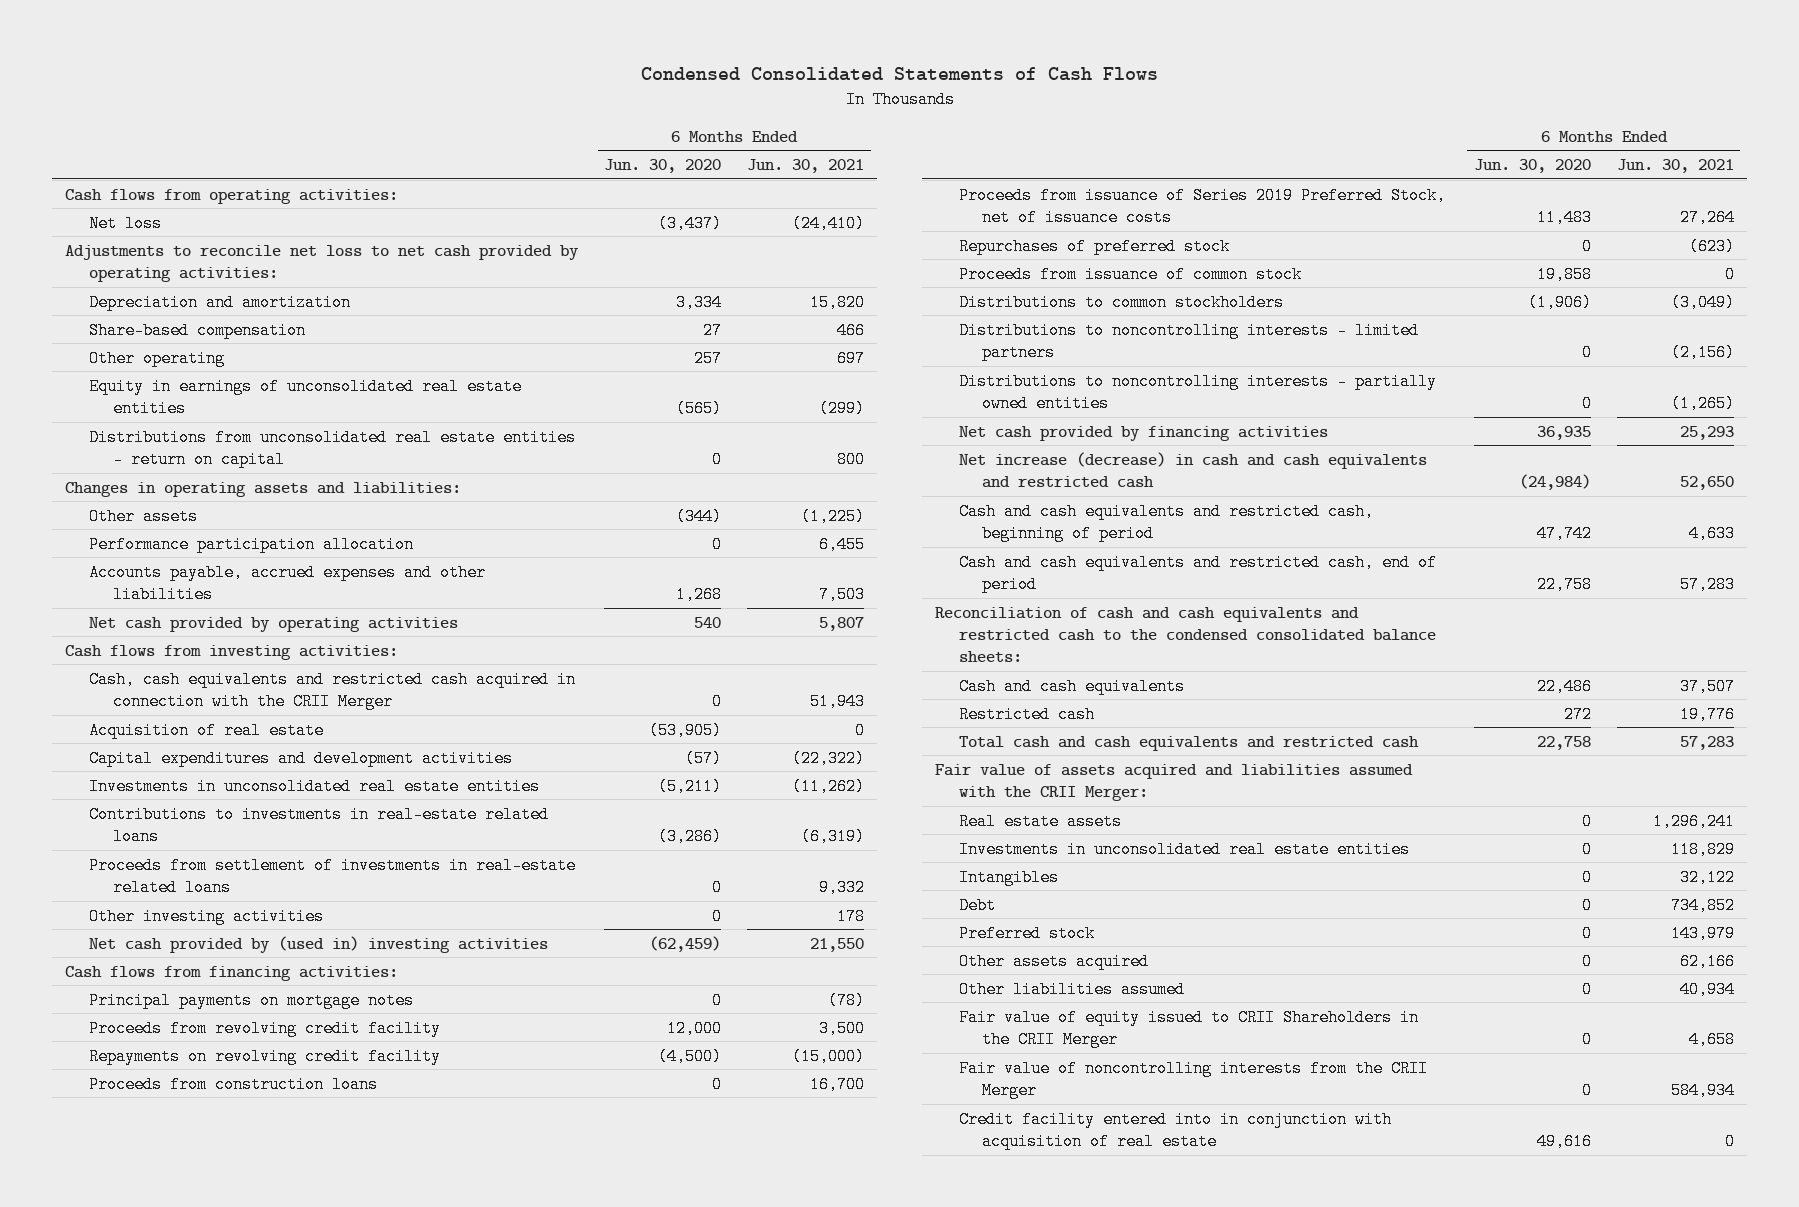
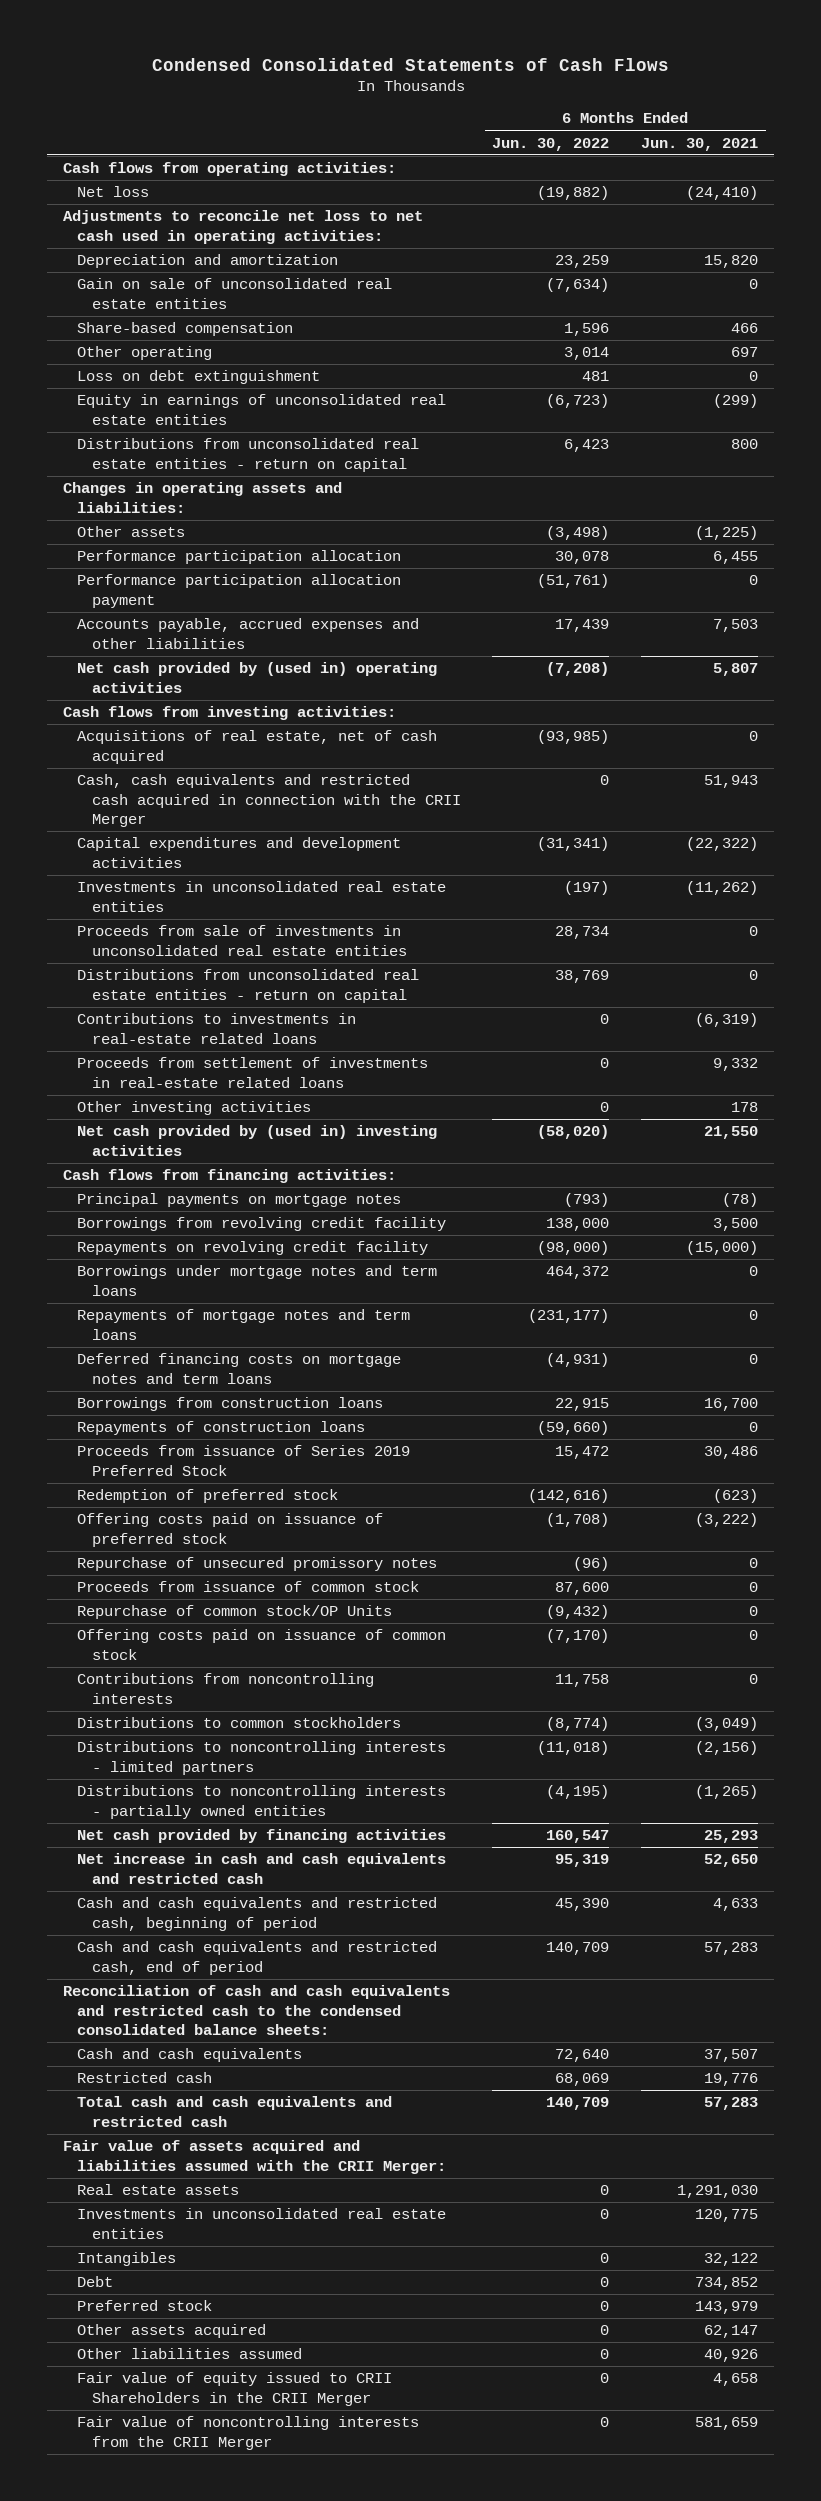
[604,159,722,174] Jun. 30, 2020 -> none
none -> [492,137,610,151] Jun. 30, 2022
[65,244,580,283] Adjustments to reconcile net loss to net cash provided by operating activities: -> [62,210,423,244] Adjustments to reconcile net loss to net cash used in operating activities:
none -> [77,278,393,309] Gain on sale of unconsolidated real estate entities
none -> [77,370,321,385] Loss on debt extinguishment
none -> [77,574,402,608] Performance participation allocation payment
[89,616,459,632] Net cash provided by operating activities -> [77,662,438,693] Net cash provided by (used in) operating activities
none -> [77,730,438,764] Acquisitions of real estate, net of cash acquired
[89,721,325,739] Acquisition of real estate -> none
none -> [77,925,407,956] Proceeds from sale of investments in unconsolidated real estate entities
none -> [77,969,420,1003] Distributions from unconsolidated real estate entities - return on capital
[89,1019,442,1037] Proceeds from revolving credit facility -> [77,1217,447,1232] Borrowings from revolving credit facility
none -> [77,1265,438,1296] Borrowings under mortgage notes and term loans
none -> [77,1309,411,1340] Repayments of mortgage notes and term loans
none -> [77,1353,402,1384] Deferred financing costs on mortgage notes and term loans
[89,1075,379,1093] Proceeds from construction loans -> [77,1397,384,1412] Borrowings from construction loans
none -> [77,1421,366,1436] Repayments of construction loans
[958,186,1446,227] Proceeds from issuance of Series 2019 Preferred Stock, net of issuance costs -> [77,1445,411,1476] Proceeds from issuance of Series 2019 Preferred Stock
[1679,209,1735,227] 27,264 -> [704,1446,759,1460] 30,486
[958,237,1230,255] Repurchases of preferred stock -> [77,1489,339,1504] Redemption of preferred stock
none -> [77,1513,384,1547] Offering costs paid on issuance of preferred stock
none -> [77,1557,438,1572] Repurchase of unsecured promissory notes
none -> [77,1605,393,1620] Repurchase of common stock/OP Units
none -> [77,1629,447,1660] Offering costs paid on issuance of common stock
none -> [77,1673,375,1704] Contributions from noncontrolling interests
[958,451,1427,489] Net increase (decrease) in cash and cash equivalents and restricted cash -> [77,1853,447,1884] Net increase in cash and cash equivalents and restricted cash
[1652,812,1735,830] 1,296,241 -> [677,2185,759,2199] 1,291,030
[1670,840,1735,858] 118,829 -> [695,2209,759,2223] 120,775
[1679,952,1735,970] 62,166 -> [704,2325,759,2339] 62,147
[1679,980,1735,998] 40,934 -> [704,2349,759,2363] 40,926
[958,1110,1392,1151] Credit facility entered into in conjunction with acquisition of real estate -> none
[1670,1082,1735,1100] 584,934 -> [695,2417,759,2431] 581,659

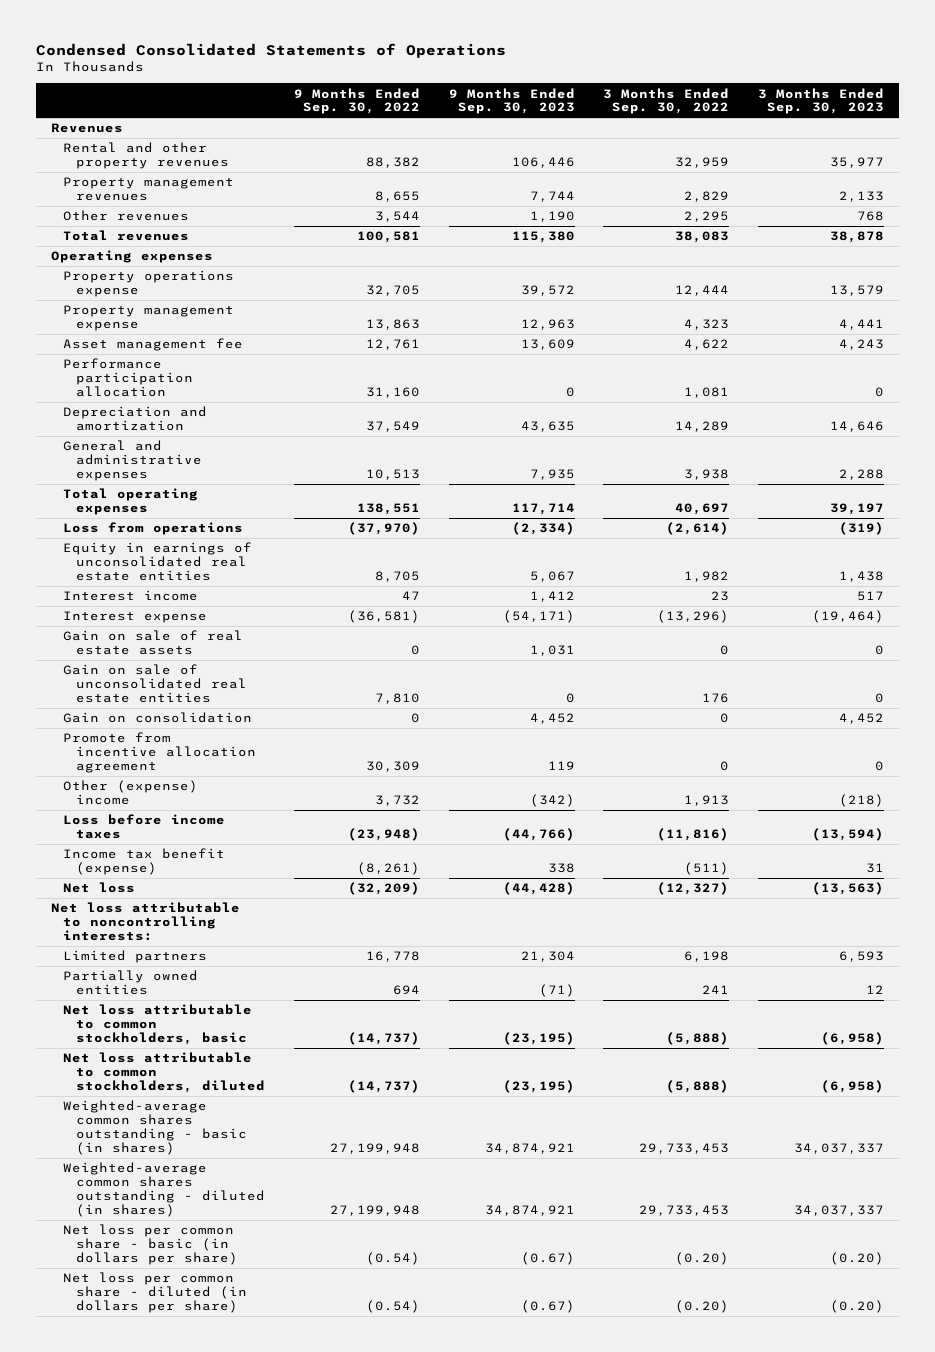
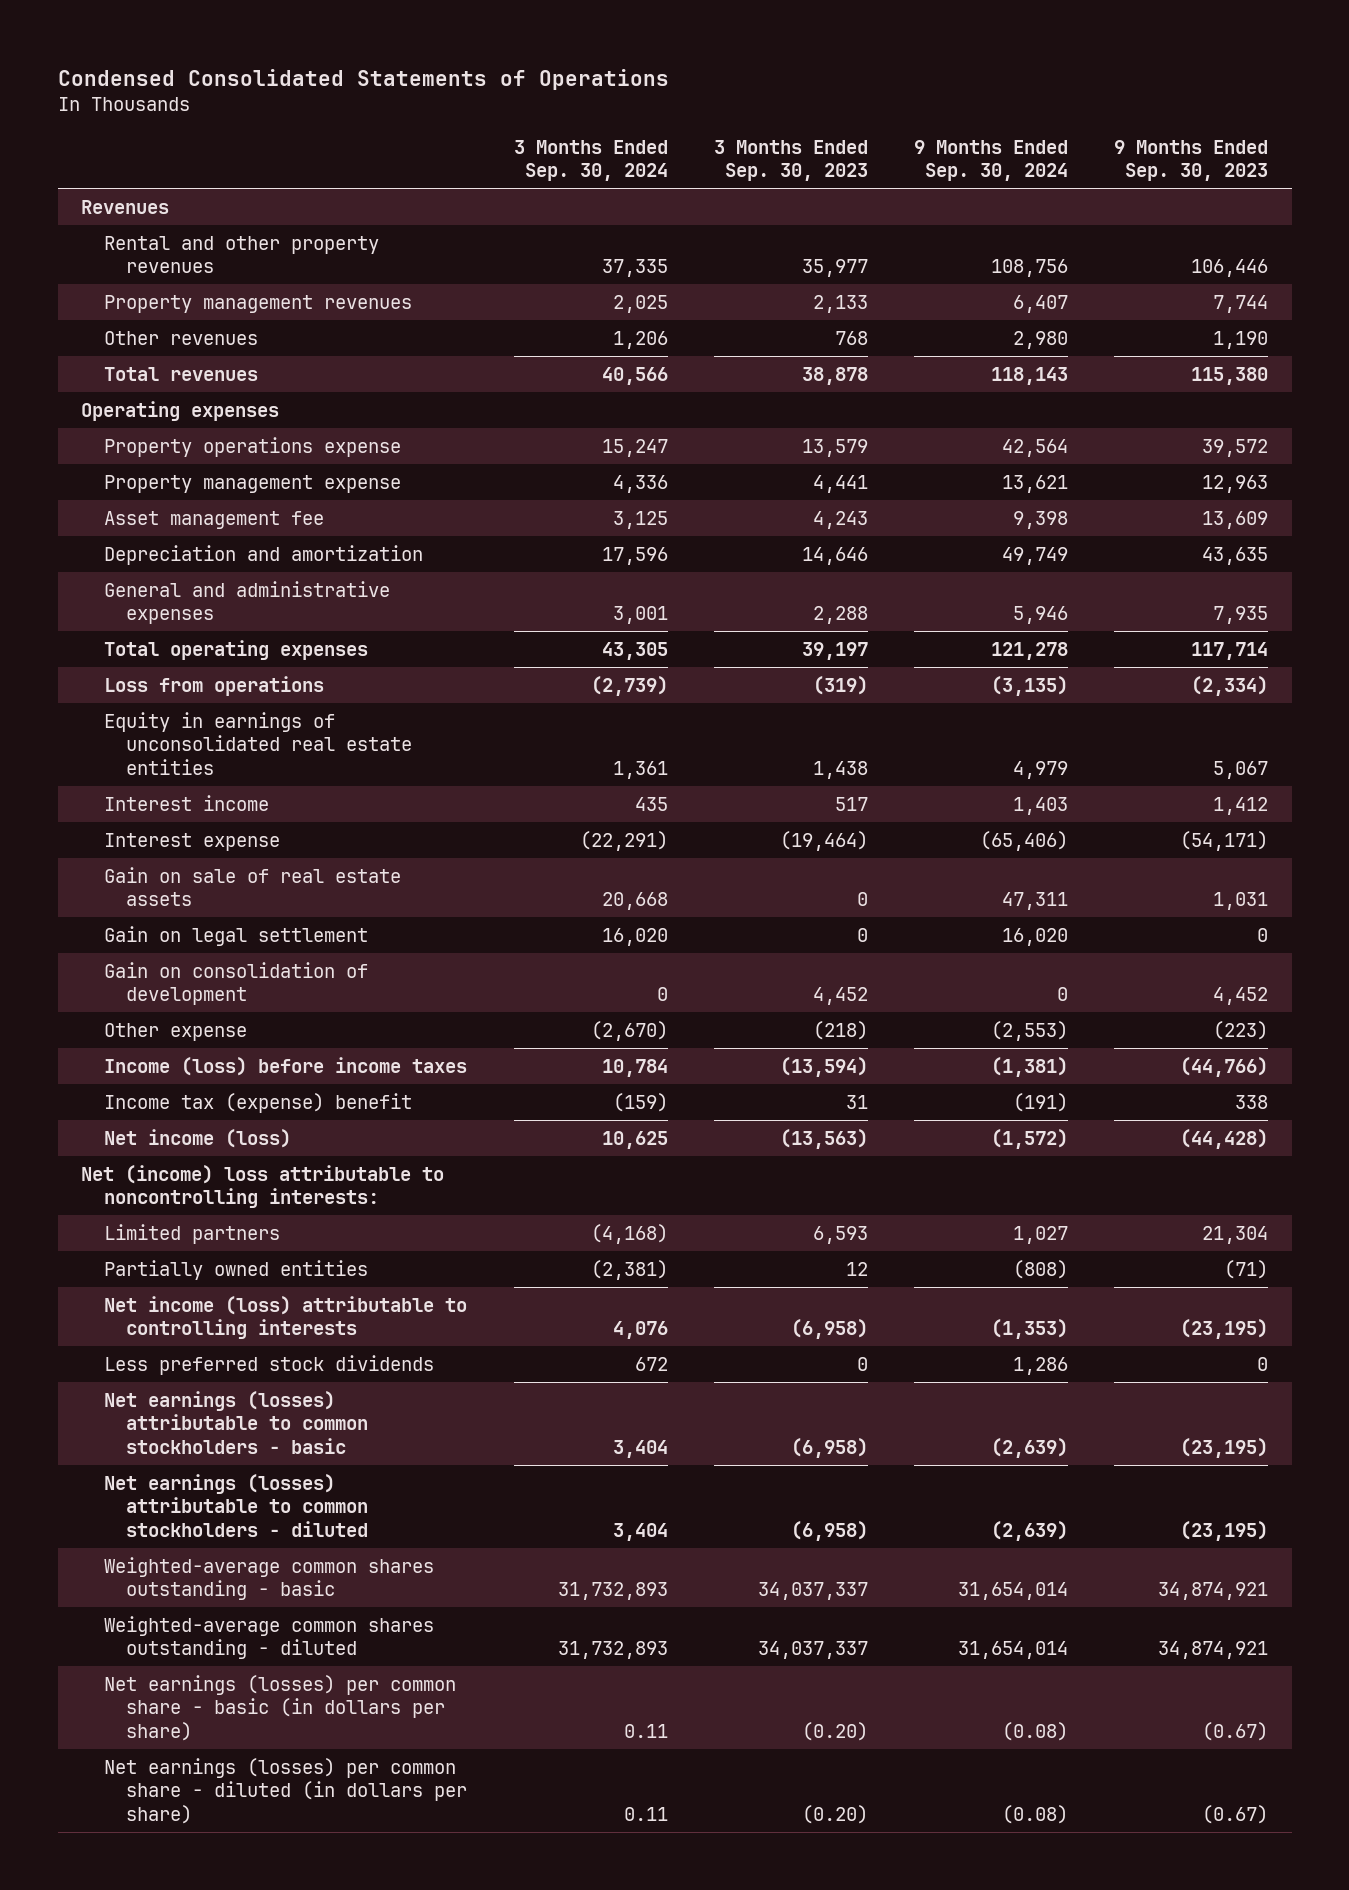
[293,87,420,115] 9 Months Ended Sep. 30, 2022 -> none
[603,87,730,115] 3 Months Ended Sep. 30, 2022 -> none
none -> [513,139,668,182] 3 Months Ended Sep. 30, 2024
none -> [914,139,1069,182] 9 Months Ended Sep. 30, 2024
[63,358,193,398] Performance participation allocation -> none
[63,664,247,704] Gain on sale of unconsolidated real estate entities -> none
[63,732,256,774] Promote from incentive allocation agreement -> none
none -> [103,925,368,946] Gain on legal settlement
[63,712,253,724] Gain on consolidation -> [103,961,368,1006] Gain on consolidation of development
[63,780,199,806] Other (expense) income -> [103,1022,247,1041] Other expense
[529,794,575,808] (342) -> [1213,1020,1269,1040] (223)
[63,814,226,840] Loss before income taxes -> [103,1056,467,1076] Income (loss) before income taxes
[63,848,226,876] Income tax benefit (expense) -> [103,1092,412,1113] Income tax (expense) benefit
[63,882,136,894] Net loss -> [103,1128,291,1148] Net income (loss)
[50,902,240,942] Net loss attributable to noncontrolling interests: -> [80,1164,444,1209] Net (income) loss attributable to noncontrolling interests:
none -> [103,1295,467,1340] Net income (loss) attributable to controlling interests
none -> [103,1354,434,1375] Less preferred stock dividends
[63,1004,253,1046] Net loss attributable to common stockholders, basic -> [103,1390,369,1454] Net earnings (losses) attributable to common stockholders - basic
[63,1052,265,1094] Net loss attributable to common stockholders, diluted -> [103,1473,369,1537] Net earnings (losses) attributable to common stockholders - diluted
[63,1100,247,1155] Weighted-average common shares outstanding - basic (in shares) -> [103,1556,434,1601] Weighted-average common shares outstanding - basic
[63,1162,265,1217] Weighted-average common shares outstanding - diluted (in shares) -> [103,1615,434,1660] Weighted-average common shares outstanding - diluted
[63,1224,238,1266] Net loss per common share - basic (in dollars per share) -> [103,1674,456,1741] Net earnings (losses) per common share - basic (in dollars per share)
[63,1272,247,1314] Net loss per common share - diluted (in dollars per share) -> [103,1757,468,1824] Net earnings (losses) per common share - diluted (in dollars per share)

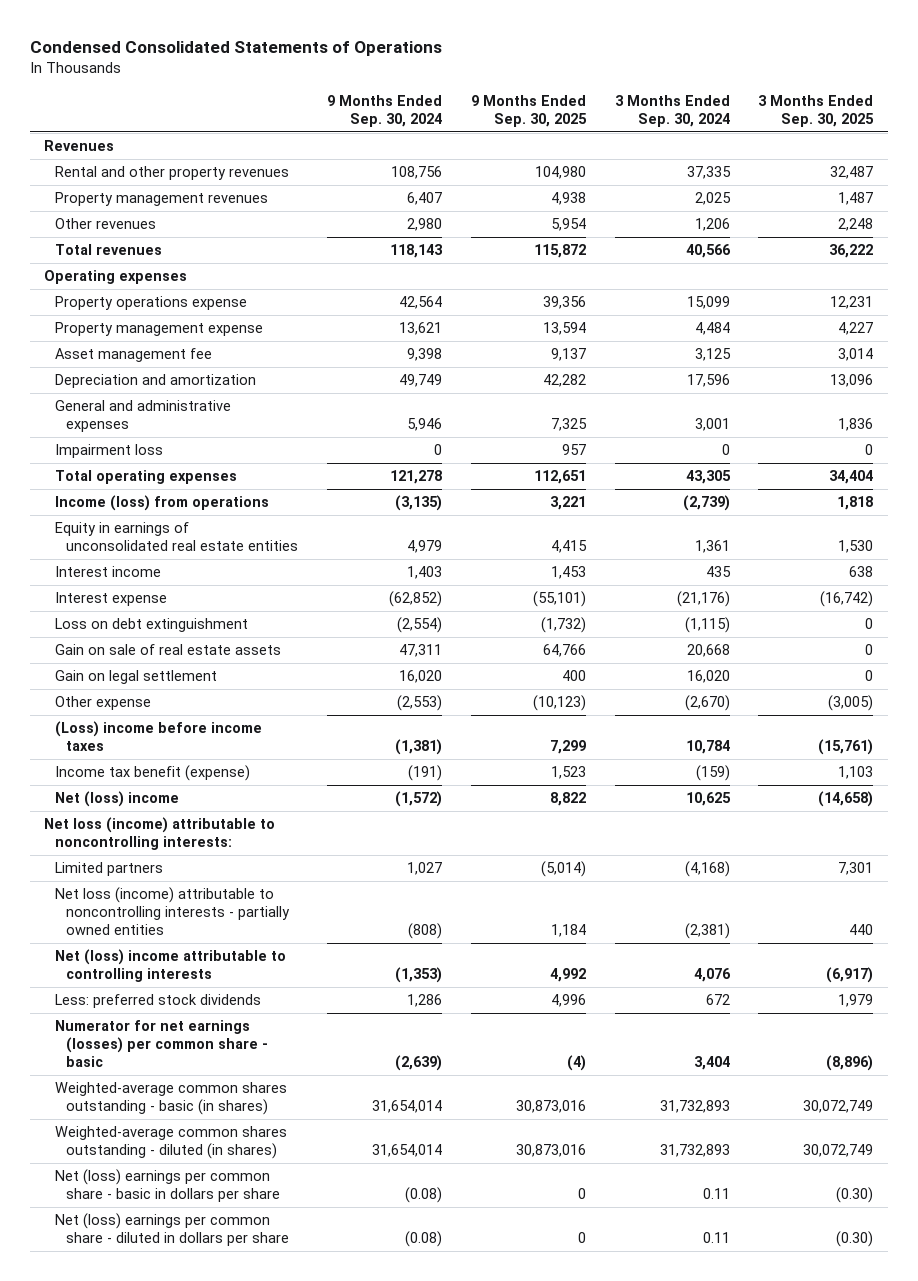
[713,139,868,182] 3 Months Ended Sep. 30, 2023 -> none
[1114,139,1269,182] 9 Months Ended Sep. 30, 2023 -> none
none -> [470,94,587,127] 9 Months Ended Sep. 30, 2025
none -> [758,94,875,127] 3 Months Ended Sep. 30, 2025
[601,438,668,457] 15,247 -> [686,296,730,310] 15,099
[612,474,668,493] 4,336 -> [694,322,730,336] 4,484
none -> [55,444,164,459] Impairment loss
[103,675,324,696] Loss from operations -> [55,495,270,512] Income (loss) from operations
[579,830,668,851] (22,291) -> [676,591,730,608] (21,176)
[980,830,1069,851] (65,406) -> [389,591,443,608] (62,852)
none -> [55,618,249,633] Loss on debt extinguishment
[103,961,368,1006] Gain on consolidation of development -> none
[103,1056,467,1076] Income (loss) before income taxes -> [55,721,263,752] (Loss) income before income taxes
[103,1092,412,1113] Income tax (expense) benefit -> [55,765,251,782] Income tax benefit (expense)
[103,1128,291,1148] Net income (loss) -> [55,791,180,808] Net (loss) income
[80,1164,444,1209] Net (income) loss attributable to noncontrolling interests: -> [44,817,276,851] Net loss (income) attributable to noncontrolling interests:
[103,1473,369,1537] Net earnings (losses) attributable to common stockholders - diluted -> none
[103,1259,368,1280] Partially owned entities -> [55,887,291,936] Net loss (income) attributable to noncontrolling interests - partially owned entities
[103,1295,467,1340] Net income (loss) attributable to controlling interests -> [55,949,287,983] Net (loss) income attributable to controlling interests
[103,1354,434,1375] Less preferred stock dividends -> [55,994,262,1009] Less: preferred stock dividends
[103,1390,369,1454] Net earnings (losses) attributable to common stockholders - basic -> [55,1020,269,1068] Numerator for net earnings (losses) per common share - basic
[103,1556,434,1601] Weighted-average common shares outstanding - basic -> [55,1082,288,1116] Weighted-average common shares outstanding - basic (in shares)
[103,1615,434,1660] Weighted-average common shares outstanding - diluted -> [55,1126,288,1160] Weighted-average common shares outstanding - diluted (in shares)
[103,1674,456,1741] Net earnings (losses) per common share - basic (in dollars per share) -> [55,1169,281,1203] Net (loss) earnings per common share - basic in dollars per share
[103,1757,468,1824] Net earnings (losses) per common share - diluted (in dollars per share) -> [55,1213,290,1247] Net (loss) earnings per common share - diluted in dollars per share

